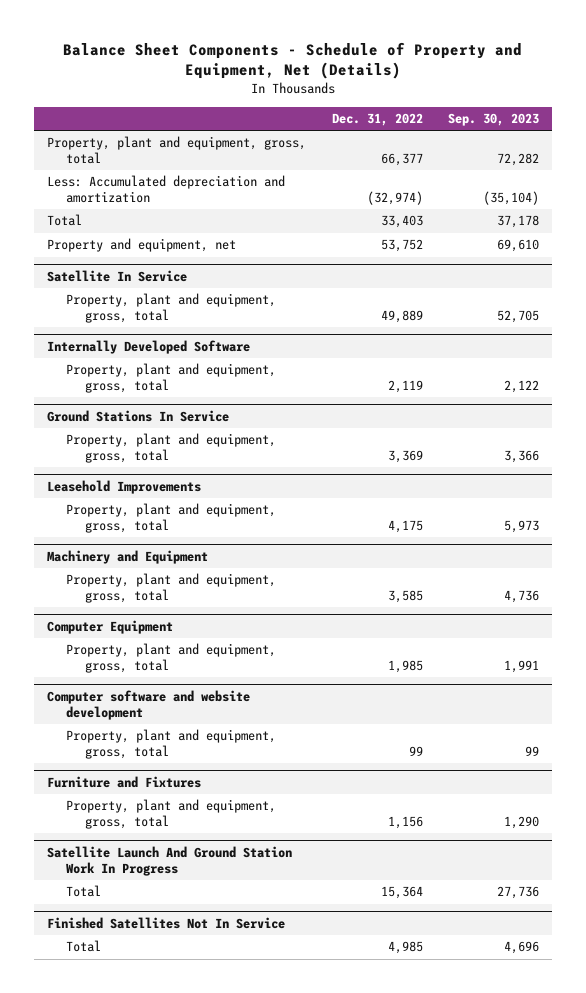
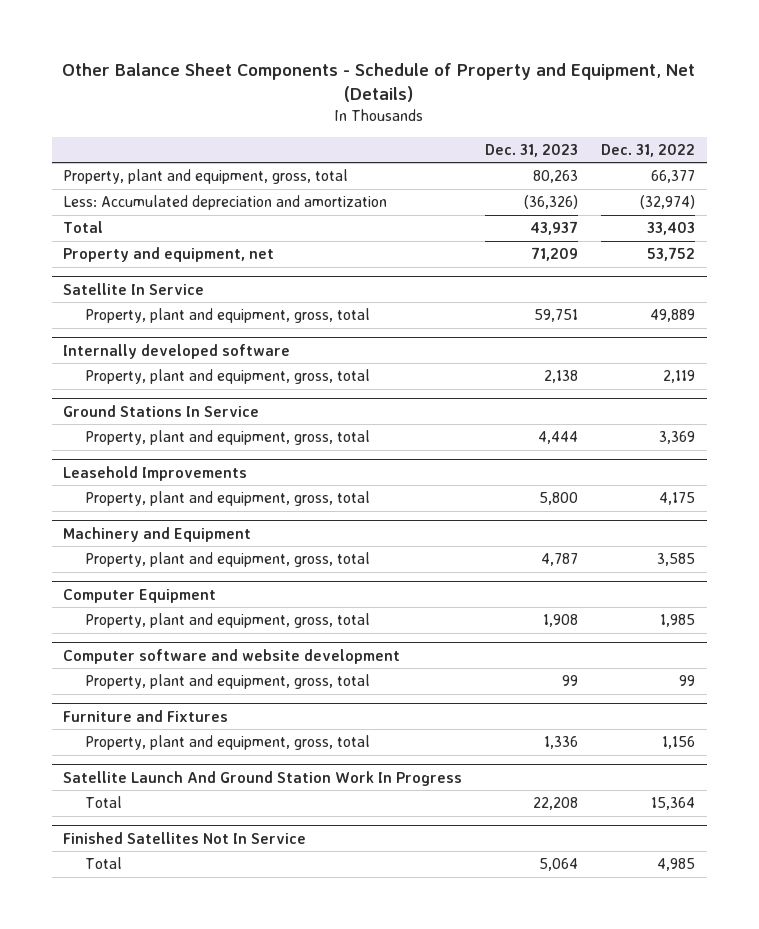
[63,41,523,80] Balance Sheet Components - Schedule of Property and Equipment, Net (Details) -> [62,62,696,102] Other Balance Sheet Components - Schedule of Property and Equipment, Net (Details)
[448,112,540,126] Sep. 30, 2023 -> none
none -> [485,143,579,157] Dec. 31, 2023
[47,340,251,355] Internally Developed Software -> [63,343,291,359] Internally developed software

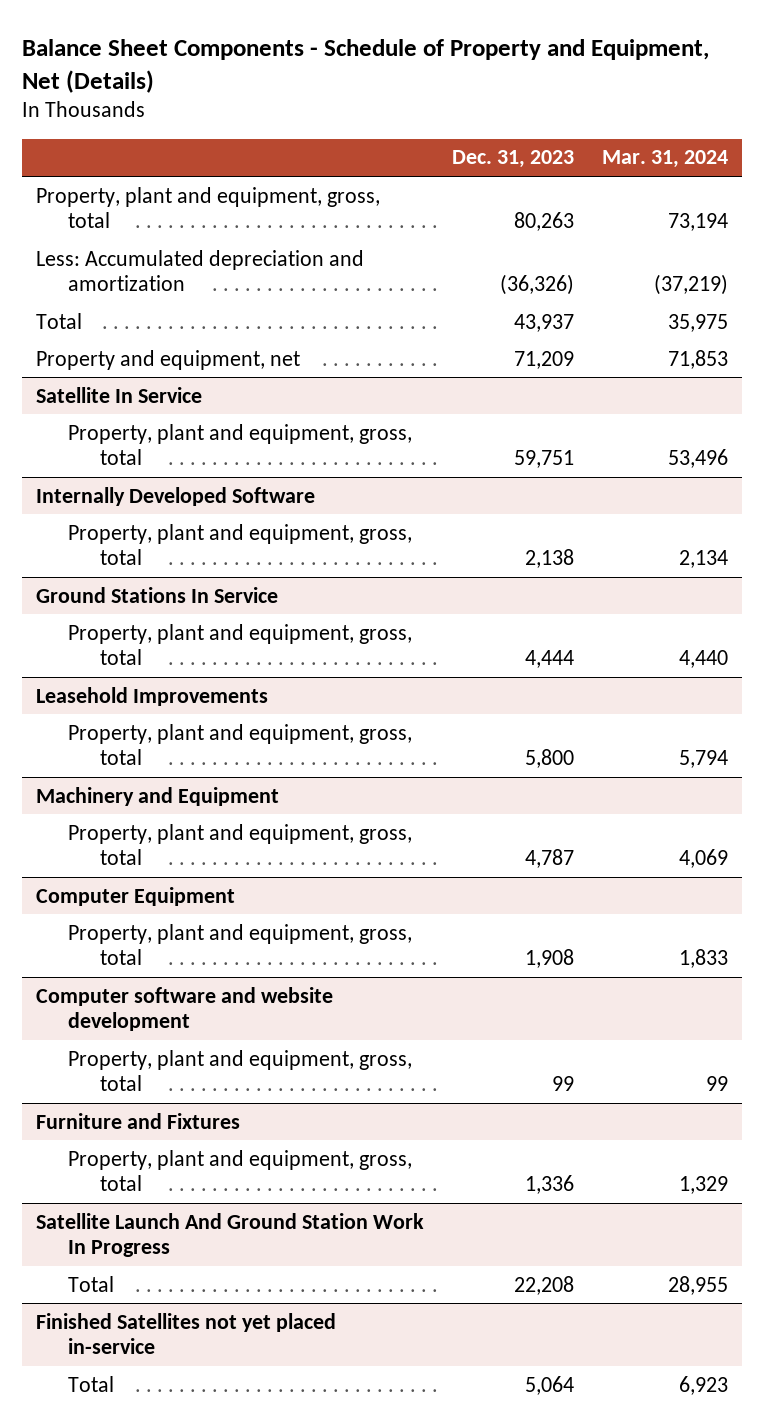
[62,62,696,102] Other Balance Sheet Components - Schedule of Property and Equipment, Net (Details) -> [22,38,710,93] Balance Sheet Components - Schedule of Property and Equipment, Net (Details)
[601,143,696,157] Dec. 31, 2022 -> none
none -> [601,150,728,169] Mar. 31, 2024
[63,343,291,359] Internally developed software -> [36,486,316,506] Internally Developed Software
[63,831,307,844] Finished Satellites Not In Service -> [36,1312,337,1354] Finished Satellites not yet placed in-service

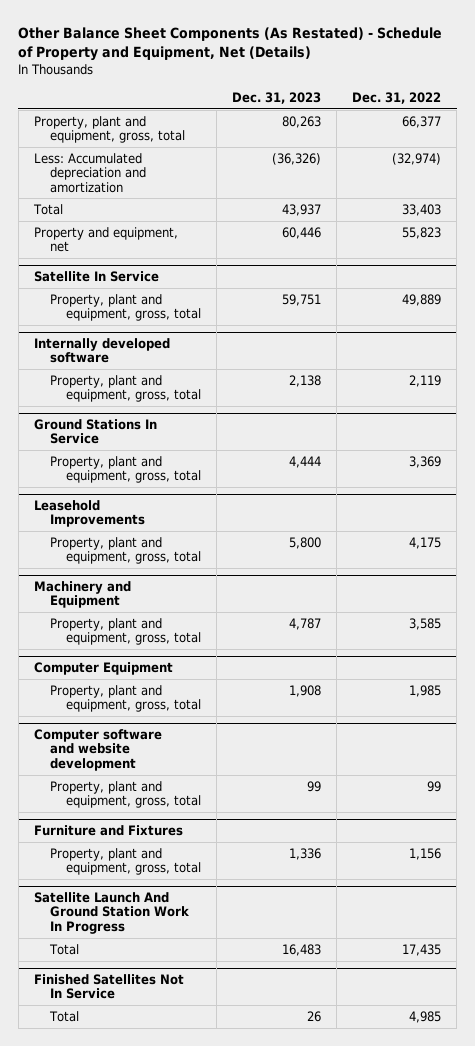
[22,38,710,93] Balance Sheet Components - Schedule of Property and Equipment, Net (Details) -> [18,26,443,61] Other Balance Sheet Components (As Restated) - Schedule of Property and Equipment, Net (Details)
[601,150,728,169] Mar. 31, 2024 -> none
none -> [352,91,442,104] Dec. 31, 2022
[514,350,575,369] 71,209 -> [282,226,322,239] 60,446
[36,486,316,506] Internally Developed Software -> [33,338,170,364] Internally developed software
[514,1275,575,1295] 22,208 -> [282,943,322,956] 16,483
[36,1312,337,1354] Finished Satellites not yet placed in-service -> [33,974,184,1000] Finished Satellites Not In Service
[525,1375,575,1395] 5,064 -> [307,1010,322,1022] 26

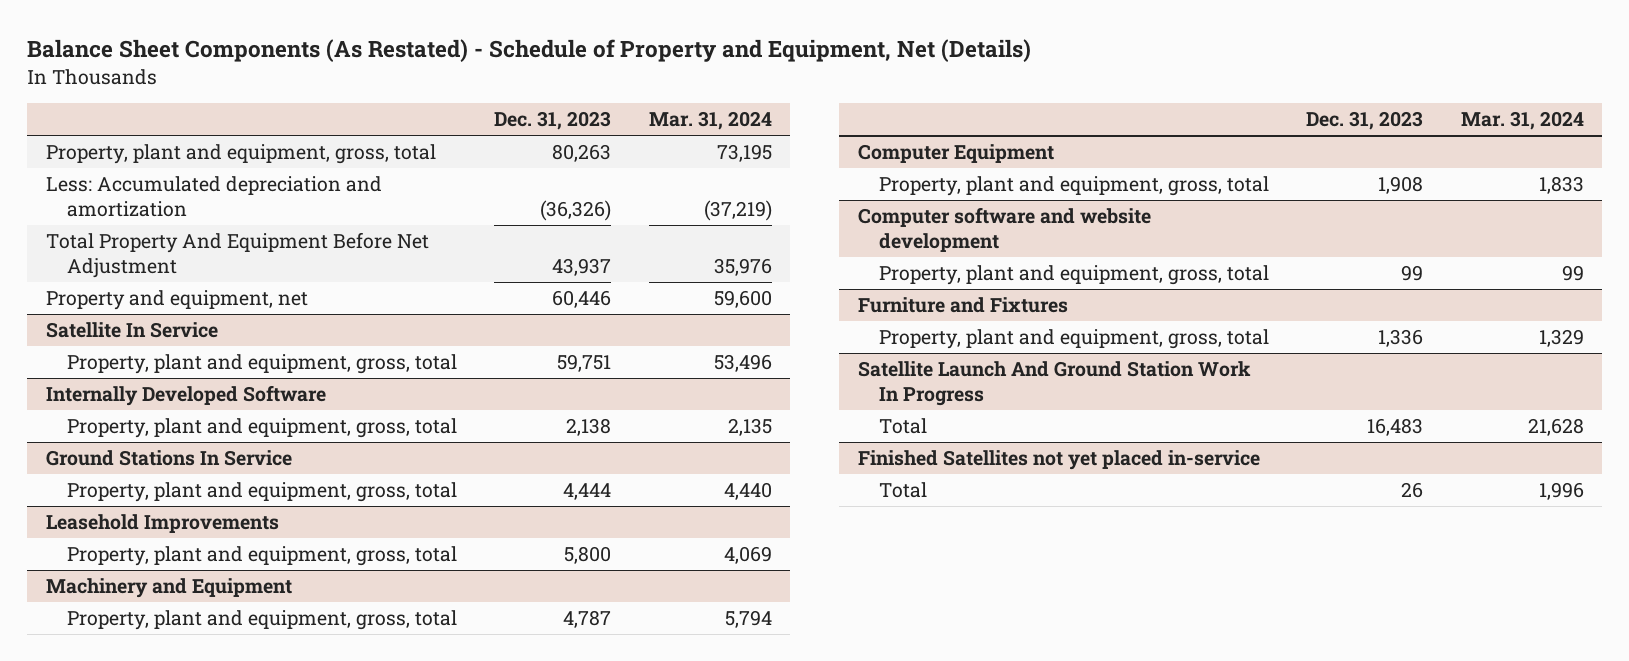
[18,26,443,61] Other Balance Sheet Components (As Restated) - Schedule of Property and Equipment, Net (Details) -> [27,39,1032,63] Balance Sheet Components (As Restated) - Schedule of Property and Equipment, Net (Details)
[352,91,442,104] Dec. 31, 2022 -> none
none -> [648,111,772,131] Mar. 31, 2024
[32,203,63,215] Total -> [45,232,429,278] Total Property And Equipment Before Net Adjustment
[33,338,170,364] Internally developed software -> [45,385,326,407] Internally Developed Software
[33,974,184,1000] Finished Satellites Not In Service -> [857,450,1260,471] Finished Satellites not yet placed in-service

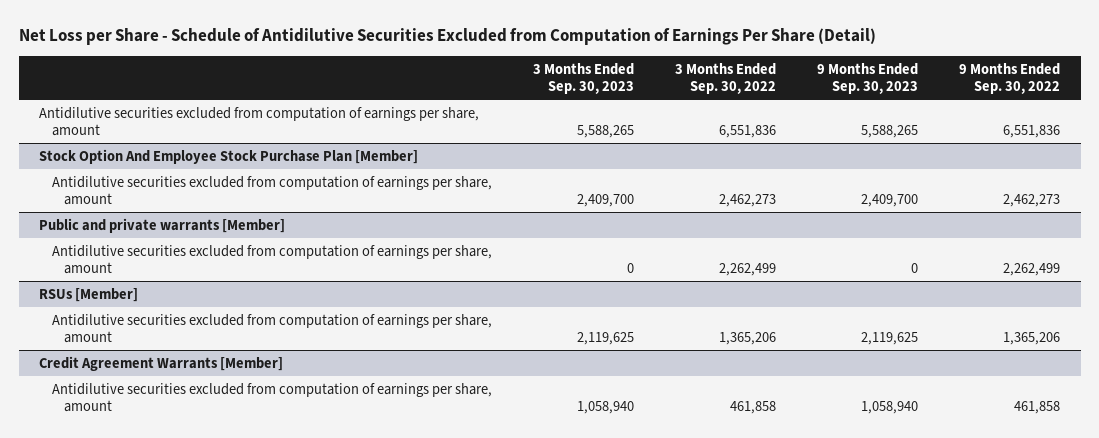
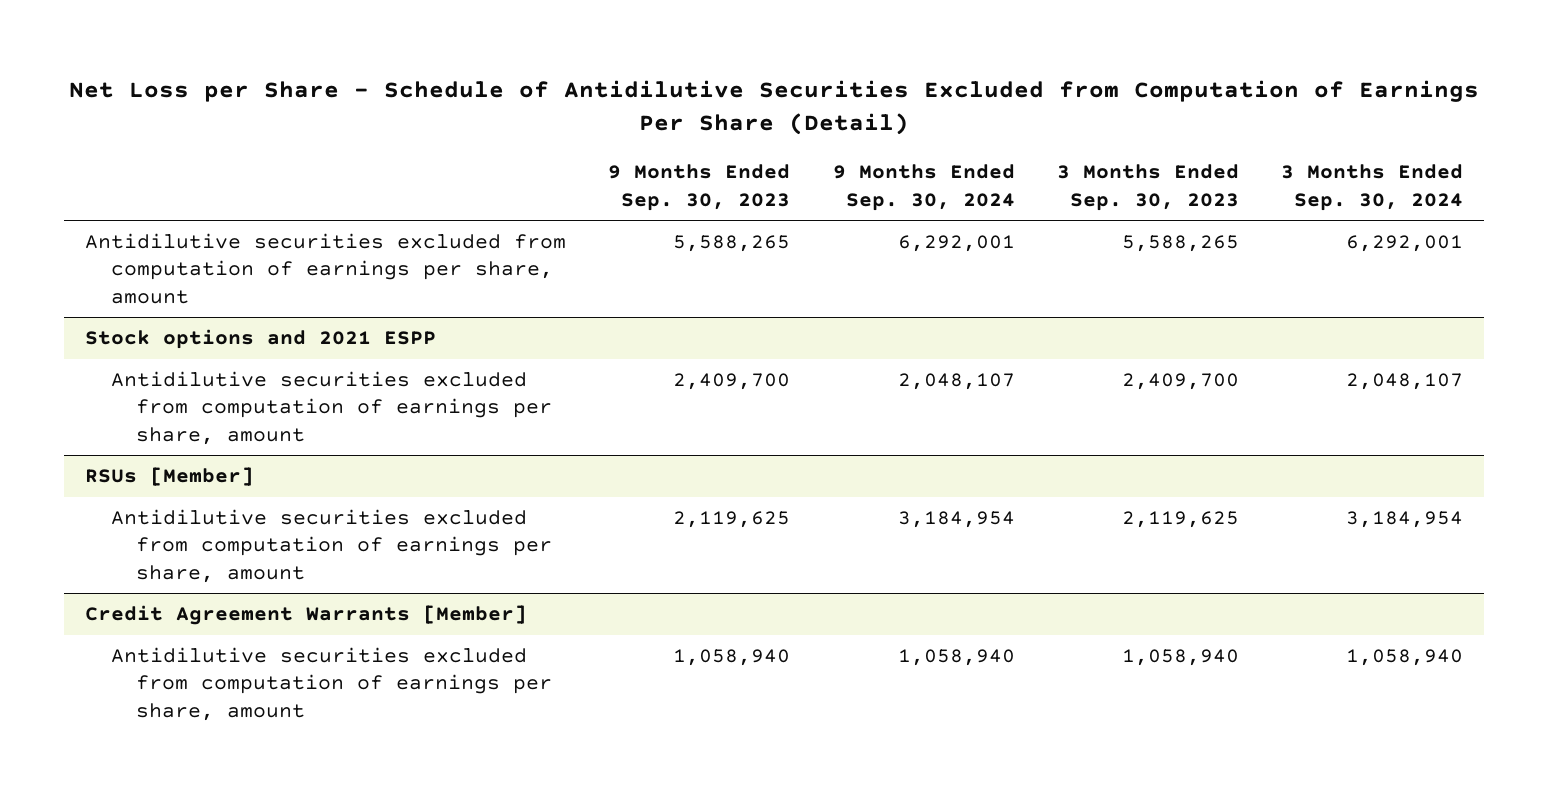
[675,63,777,95] 3 Months Ended Sep. 30, 2022 -> none
[959,63,1061,95] 9 Months Ended Sep. 30, 2022 -> none
none -> [832,164,1015,211] 9 Months Ended Sep. 30, 2024
none -> [1281,164,1464,211] 3 Months Ended Sep. 30, 2024
[39,148,419,164] Stock Option And Employee Stock Purchase Plan [Member] -> none
none -> [84,329,436,350] Stock options and 2021 ESPP
[39,217,286,233] Public and private warrants [Member] -> none
[51,244,492,274] Antidilutive securities excluded from computation of earnings per share, amount -> none

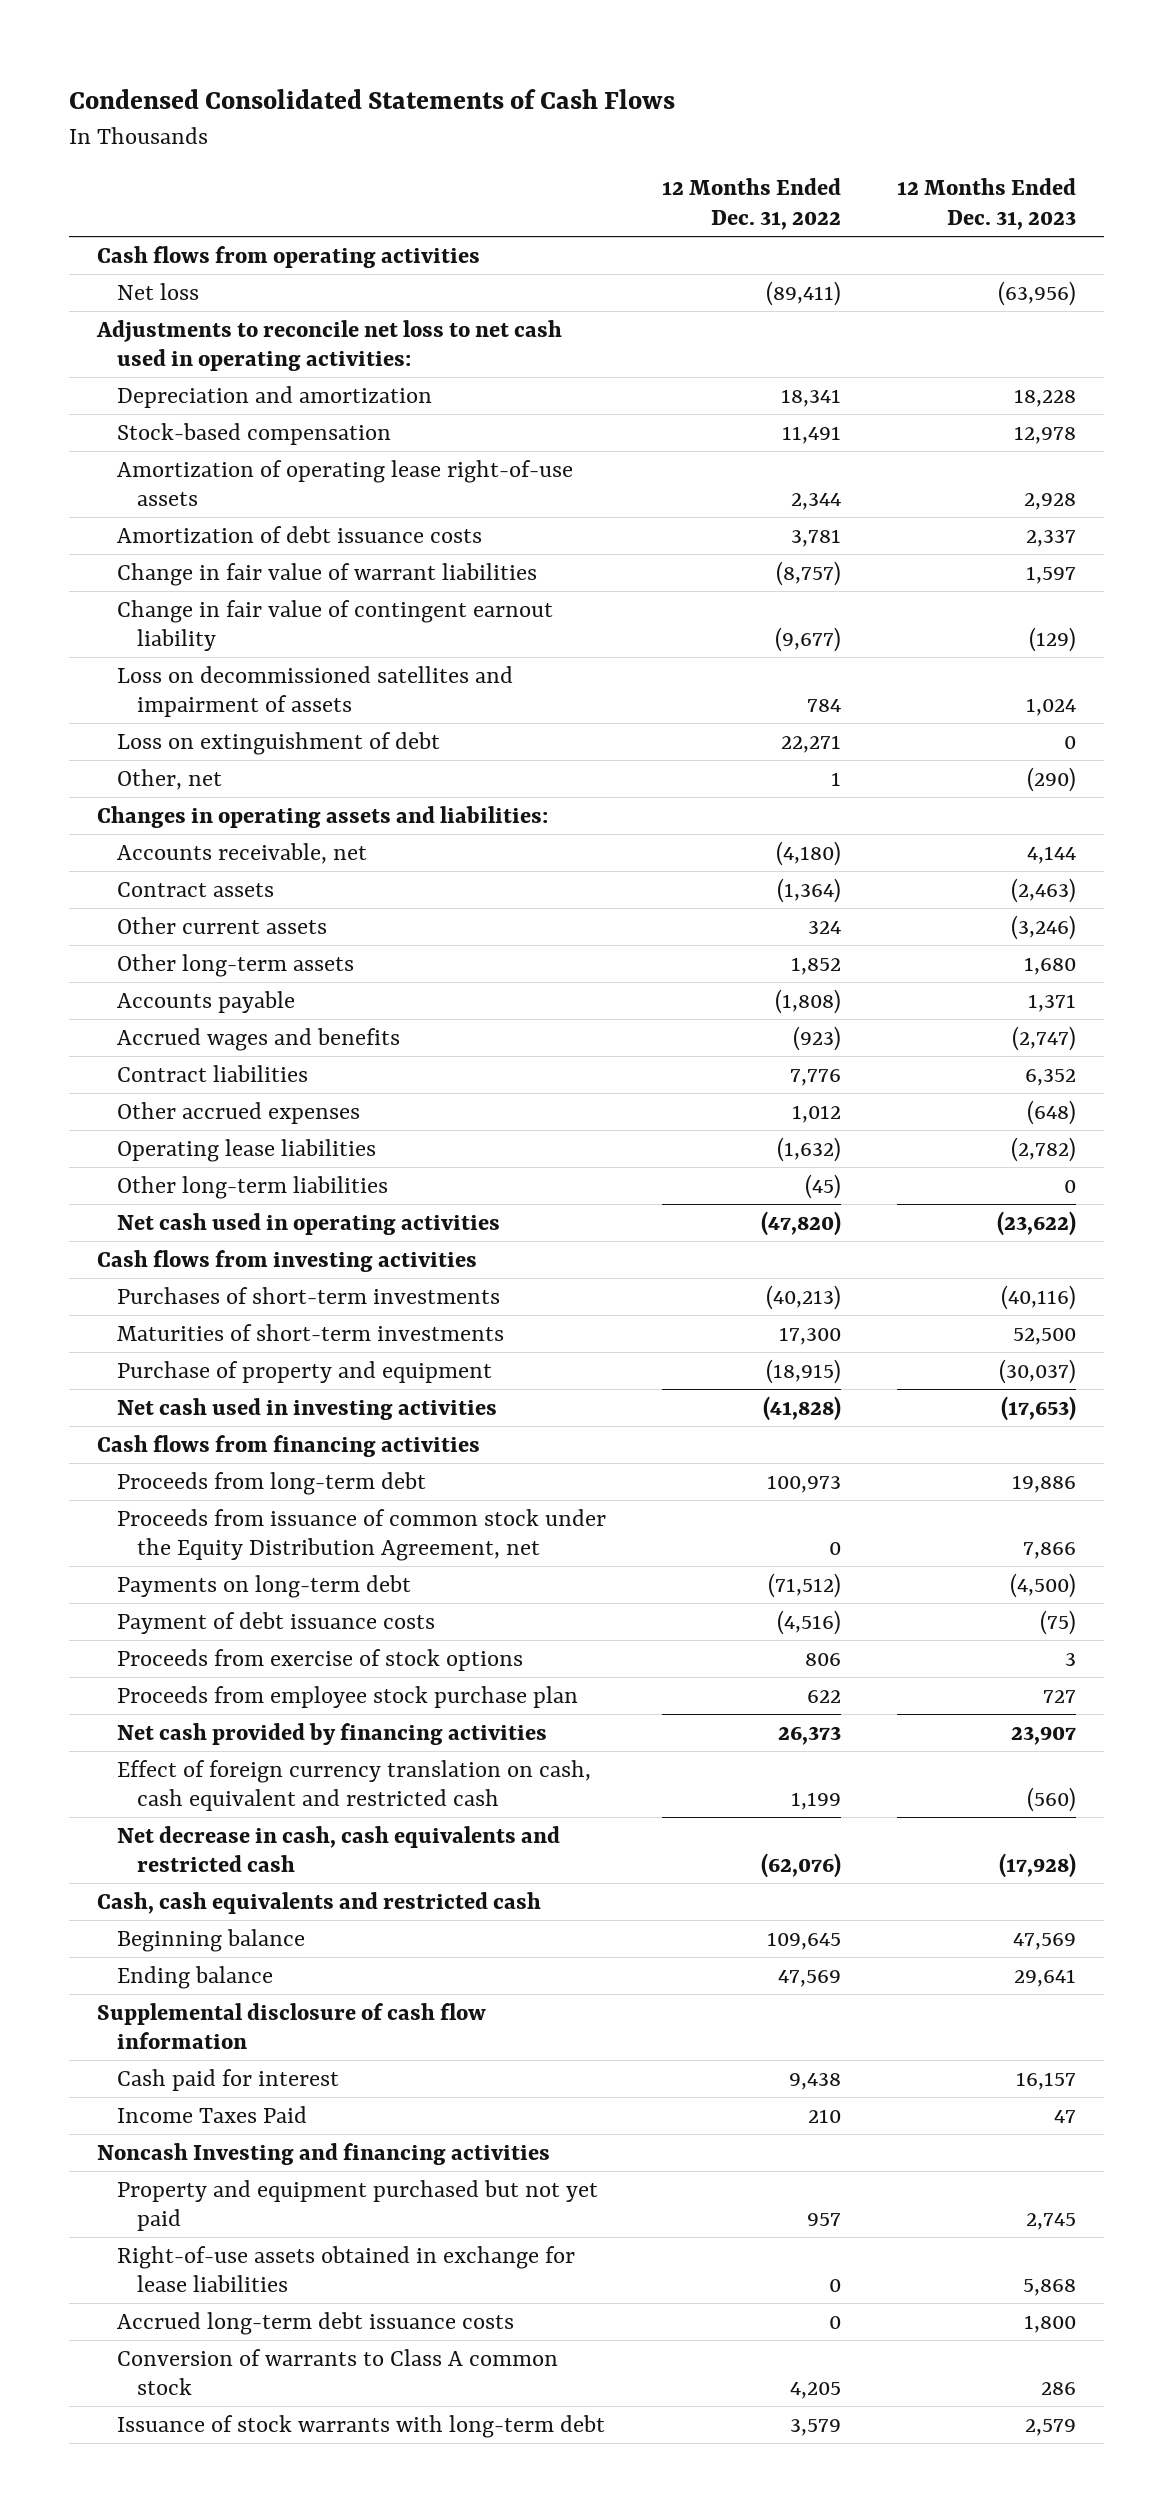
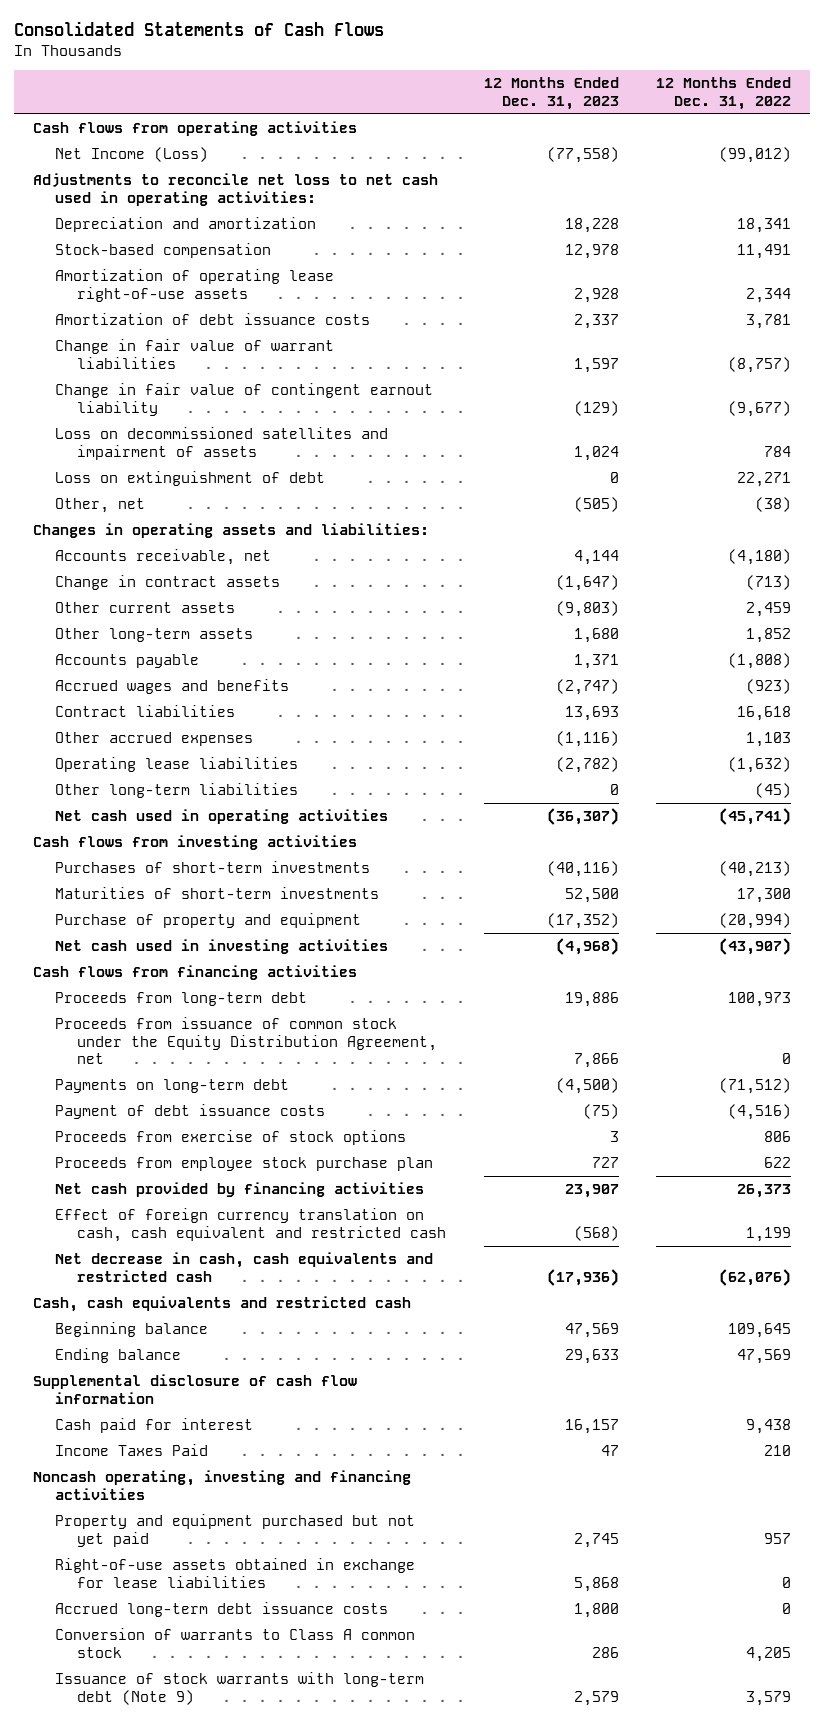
[69,89,676,110] Condensed Consolidated Statements of Cash Flows -> [13,21,384,37] Consolidated Statements of Cash Flows
[116,282,199,300] Net loss -> [54,147,208,163] Net Income (Loss)
[765,280,841,306] (89,411) -> [718,147,791,164] (99,012)
[997,280,1076,306] (63,956) -> [546,147,619,164] (77,558)
[830,771,841,786] 1 -> [754,497,791,513] (38)
[1026,766,1076,792] (290) -> [573,497,619,513] (505)
[116,881,274,897] Contract assets -> [54,575,280,591] Change in contract assets
[776,877,841,903] (1,364) -> [745,575,791,591] (713)
[1010,877,1076,903] (2,463) -> [555,575,619,592] (1,647)
[807,920,841,934] 324 -> [745,602,791,618] 2,459
[1010,914,1076,940] (3,246) -> [555,601,619,618] (9,803)
[789,1068,841,1086] 7,776 -> [736,706,791,722] 16,618
[1024,1068,1076,1086] 6,352 -> [564,706,619,722] 13,693
[791,1104,841,1123] 1,012 -> [745,732,791,748] 1,103
[1026,1099,1076,1125] (648) -> [555,731,619,748] (1,116)
[760,1210,841,1236] (47,820) -> [718,808,791,826] (45,741)
[996,1210,1076,1236] (23,622) -> [546,808,619,826] (36,307)
[765,1358,841,1384] (18,915) -> [718,913,791,930] (20,994)
[998,1358,1076,1384] (30,037) -> [546,913,619,930] (17,352)
[762,1395,841,1421] (41,828) -> [718,938,791,956] (43,907)
[1000,1395,1076,1421] (17,653) -> [555,938,619,956] (4,968)
[1026,1787,1076,1813] (560) -> [573,1225,619,1241] (568)
[998,1853,1076,1879] (17,928) -> [546,1268,619,1286] (17,936)
[1013,1968,1076,1987] 29,641 -> [564,1349,619,1365] 29,633
[97,2142,551,2165] Noncash Investing and financing activities -> [32,1470,411,1500] Noncash operating, investing and financing activities
[116,2414,605,2438] Issuance of stock warrants with long-term debt -> [54,1672,424,1705] Issuance of stock warrants with long-term debt (Note 9)

